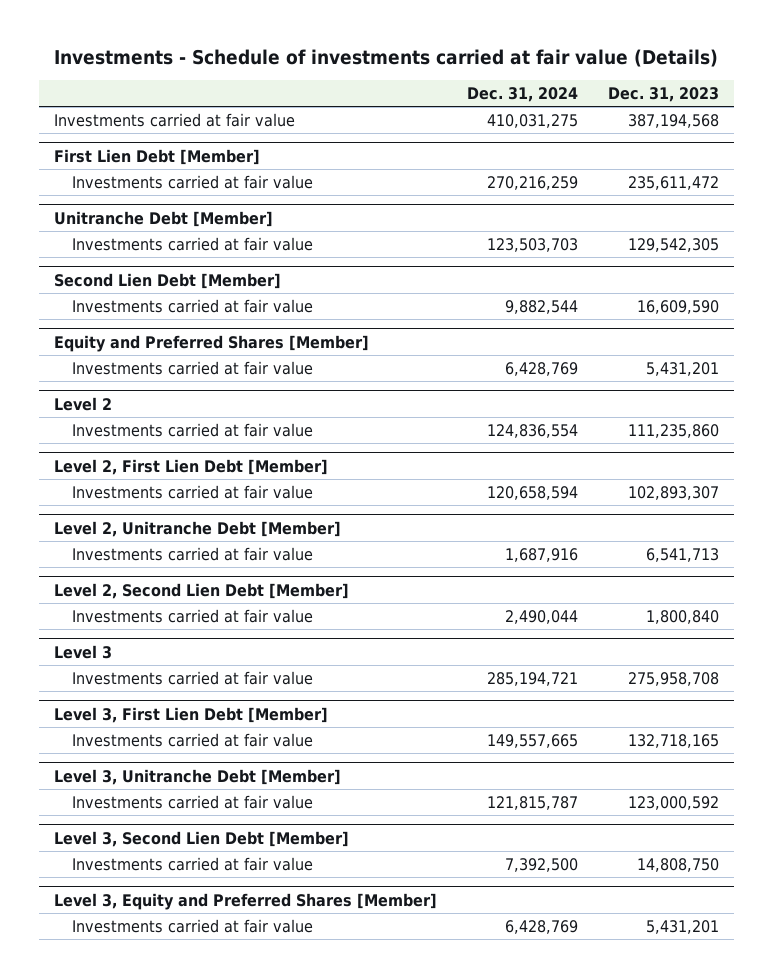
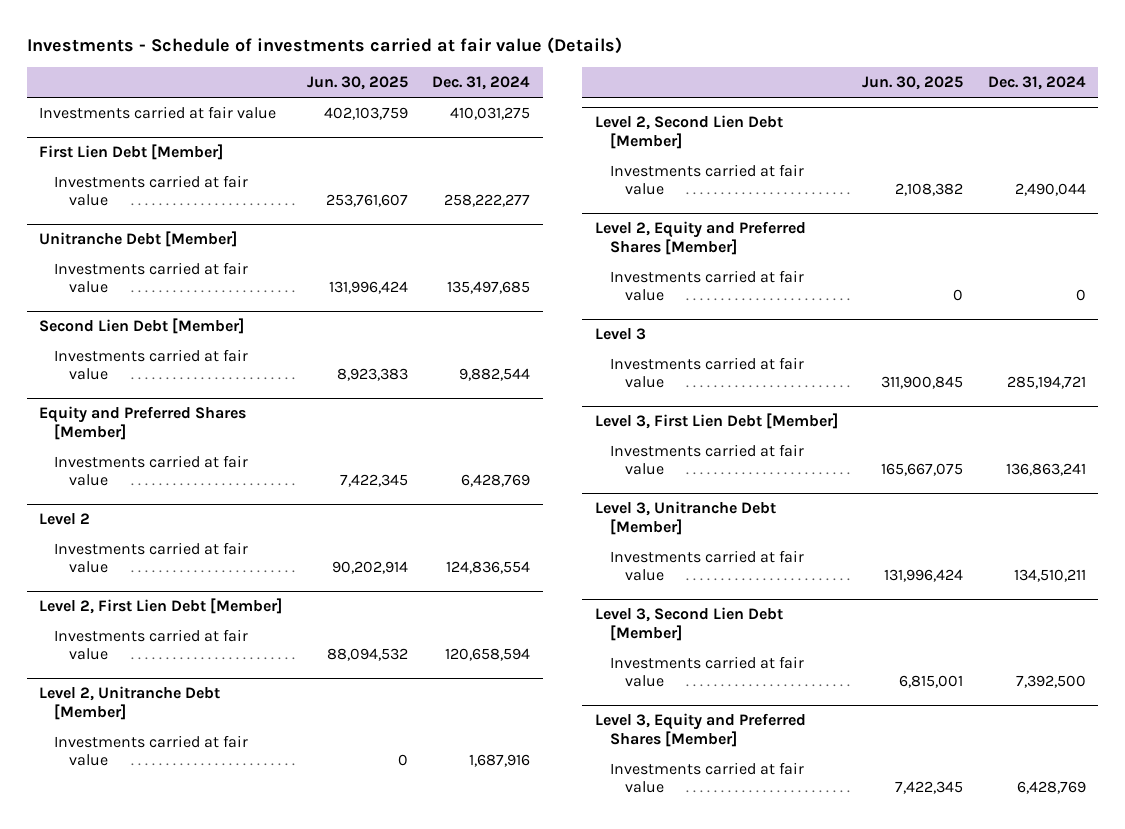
[607,86,719,102] Dec. 31, 2023 -> none
none -> [306,76,408,91] Jun. 30, 2025
[486,175,578,190] 270,216,259 -> [444,194,531,208] 258,222,277
[486,237,578,252] 123,503,703 -> [447,281,531,295] 135,497,685
none -> [594,221,806,255] Level 2, Equity and Preferred Shares [Member]
none -> [609,269,804,302] Investments carried at fair value
[486,733,578,748] 149,557,665 -> [1005,463,1086,477] 136,863,241
[486,795,578,810] 121,815,787 -> [1013,569,1086,583] 134,510,211

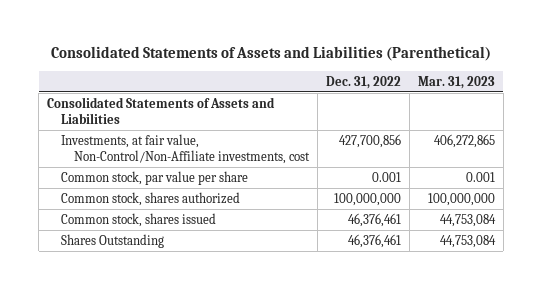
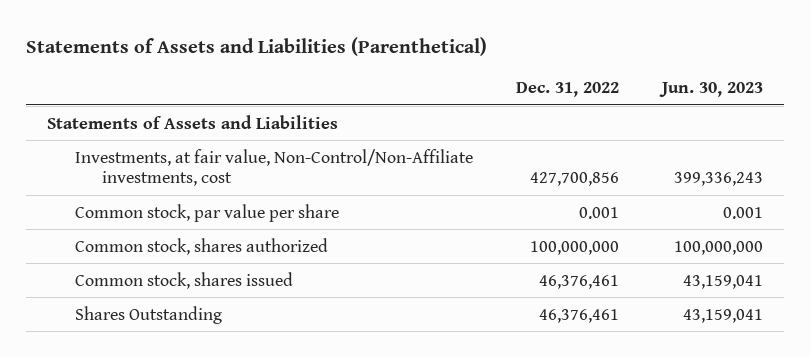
[50,46,491,62] Consolidated Statements of Assets and Liabilities (Parenthetical) -> [25,37,487,57] Statements of Assets and Liabilities (Parenthetical)
[417,75,495,89] Mar. 31, 2023 -> none
none -> [658,81,763,97] Jun. 30, 2023
[47,96,276,124] Consolidated Statements of Assets and Liabilities -> [47,114,339,129] Statements of Assets and Liabilities

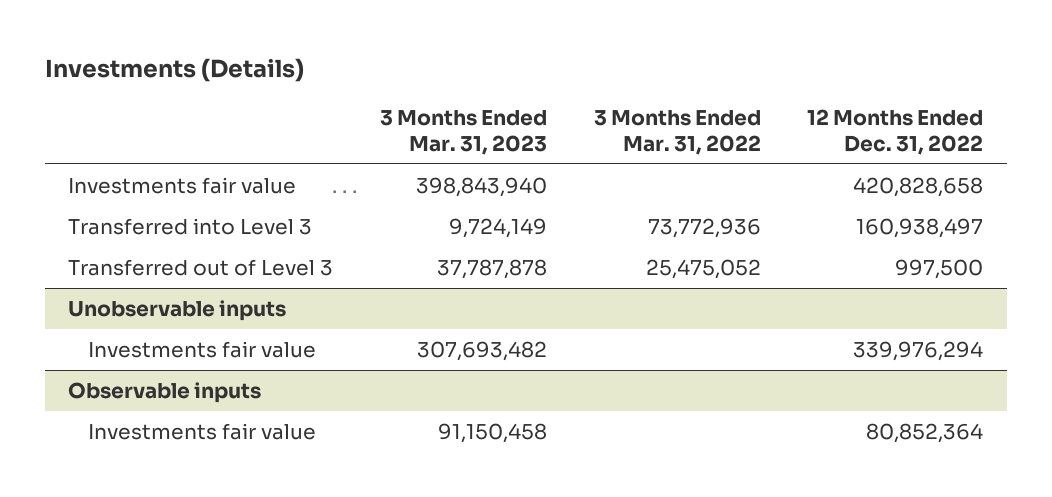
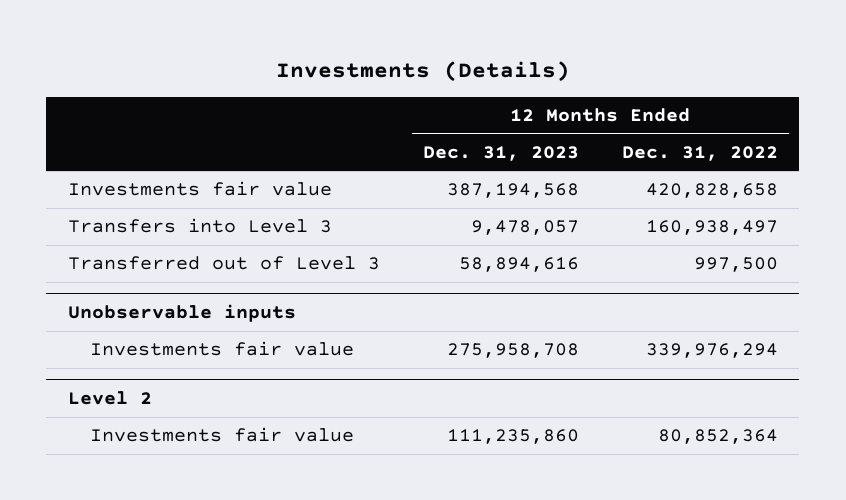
[380,110,548,155] 3 Months Ended Mar. 31, 2023 -> none
[593,110,761,155] 3 Months Ended Mar. 31, 2022 -> none
none -> [422,145,579,161] Dec. 31, 2023
[68,218,313,236] Transferred into Level 3 -> [67,218,332,234] Transfers into Level 3
[68,382,262,404] Observable inputs -> none
none -> [67,391,152,406] Level 2

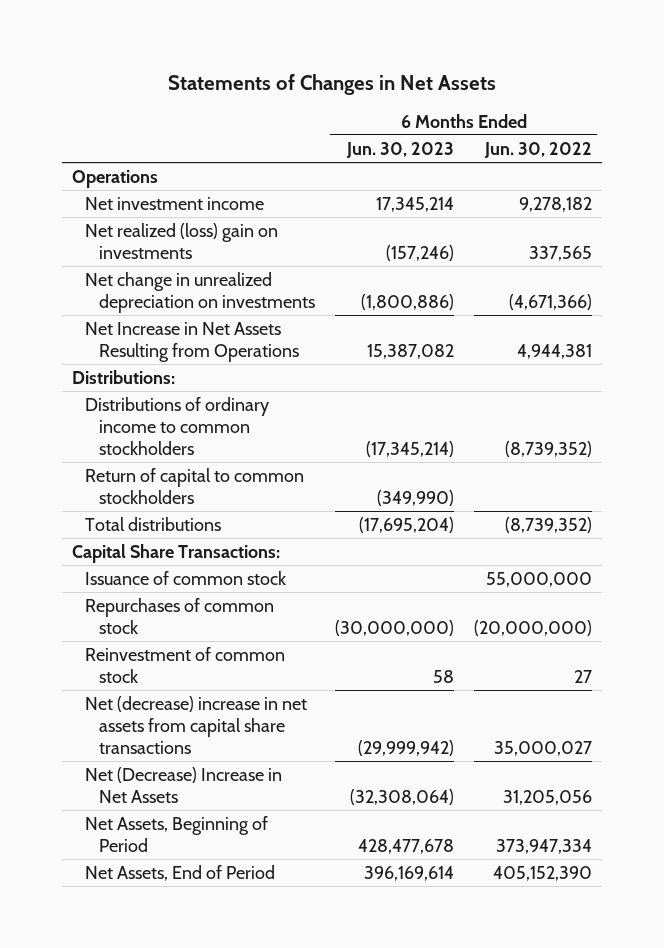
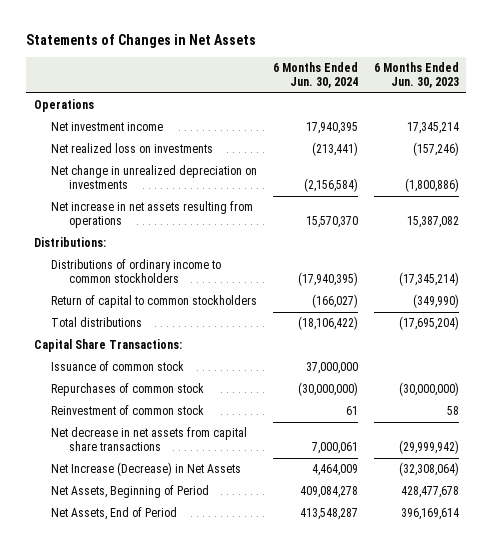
[484,141,593,158] Jun. 30, 2022 -> none
none -> [272,62,358,89] 6 Months Ended Jun. 30, 2024
[85,222,279,259] Net realized (loss) gain on investments -> [51,143,214,154] Net realized loss on investments
[85,321,299,362] Net Increase in Net Assets Resulting from Operations -> [51,201,254,229] Net increase in net assets resulting from operations
[85,695,308,754] Net (decrease) increase in net assets from capital share transactions -> [51,427,248,452] Net decrease in net assets from capital share transactions
[85,766,283,803] Net (Decrease) Increase in Net Assets -> [51,462,242,477] Net Increase (Decrease) in Net Assets

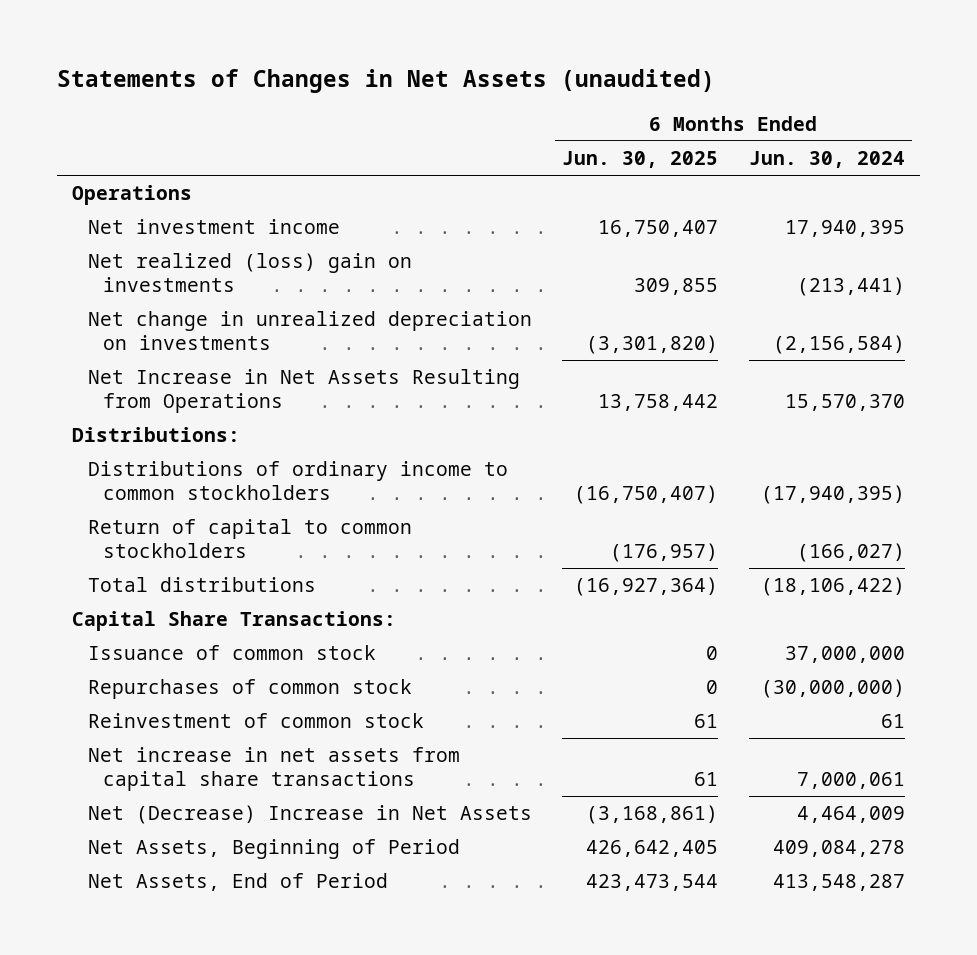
[25,33,256,48] Statements of Changes in Net Assets -> [56,68,715,93] Statements of Changes in Net Assets (unaudited)
[373,62,459,89] 6 Months Ended Jun. 30, 2023 -> none
none -> [562,151,719,169] Jun. 30, 2025
[51,143,214,154] Net realized loss on investments -> [87,253,412,292] Net realized (loss) gain on investments
[51,201,254,229] Net increase in net assets resulting from operations -> [87,369,520,413] Net Increase in Net Assets Resulting from Operations
[51,427,248,452] Net decrease in net assets from capital share transactions -> [87,747,460,791] Net increase in net assets from capital share transactions
[51,462,242,477] Net Increase (Decrease) in Net Assets -> [87,805,532,825] Net (Decrease) Increase in Net Assets

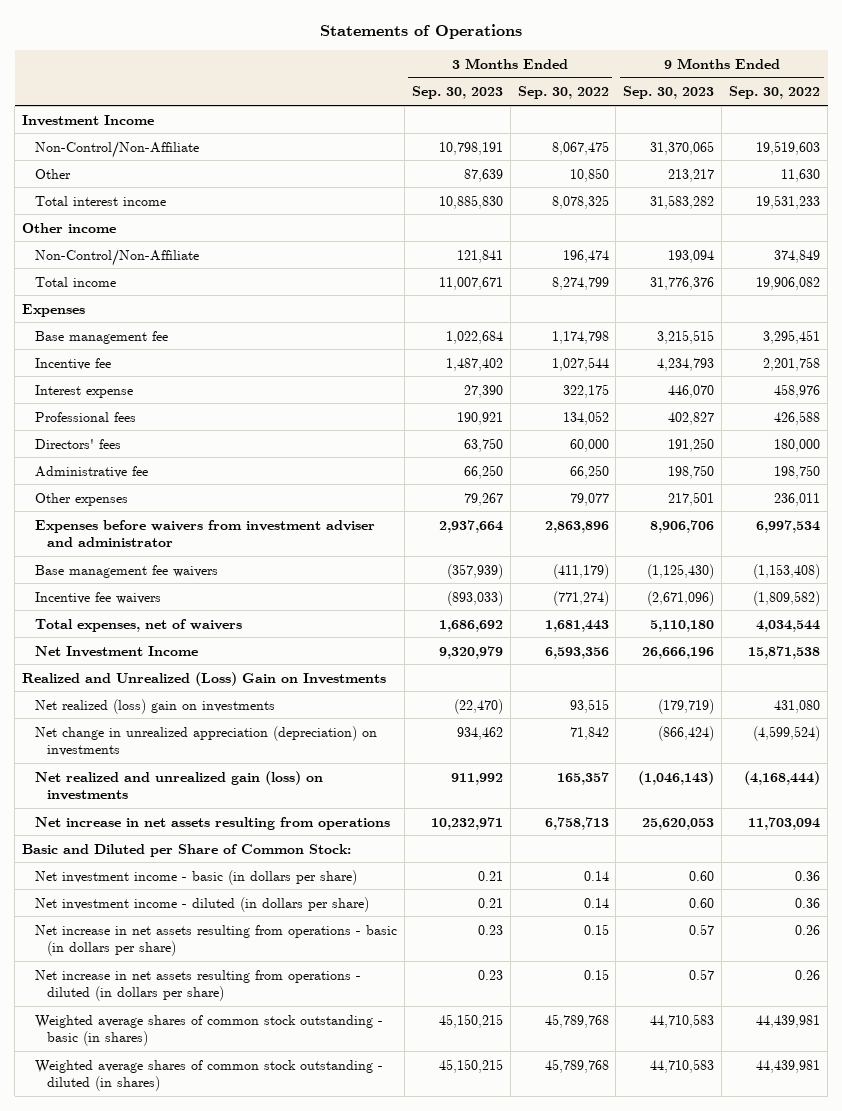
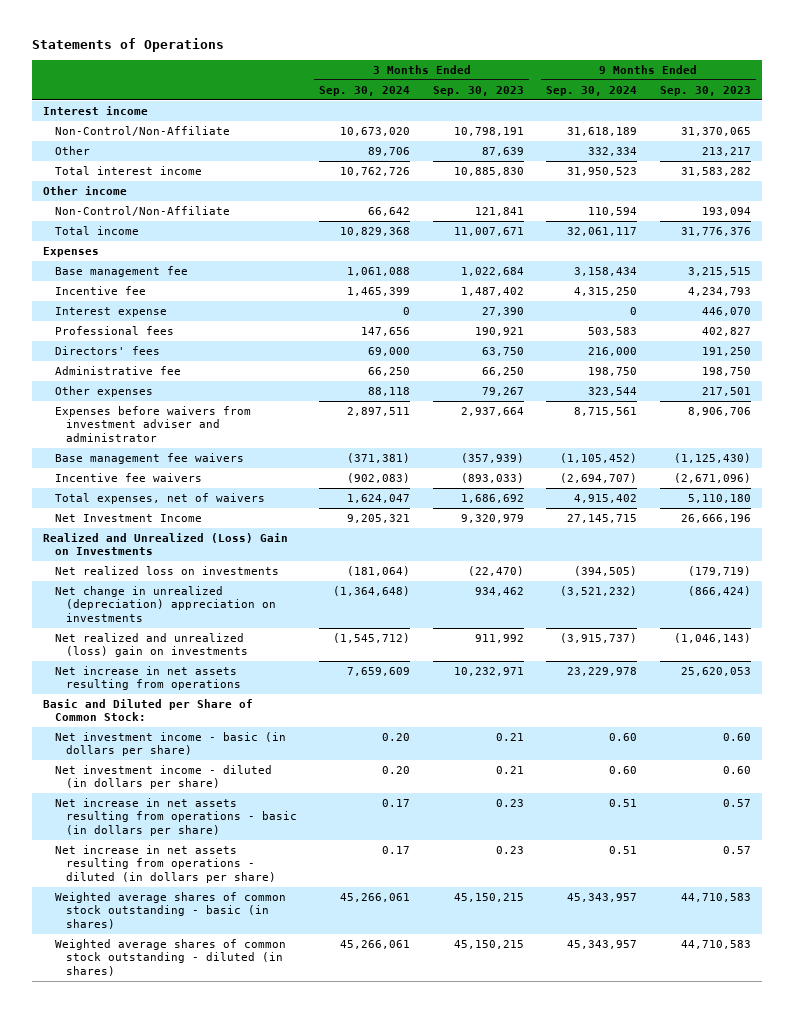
[517,86,609,100] Sep. 30, 2022 -> none
[729,86,821,100] Sep. 30, 2022 -> none
none -> [319,85,411,96] Sep. 30, 2024
none -> [546,85,638,96] Sep. 30, 2024
[22,114,155,126] Investment Income -> [43,105,149,115] Interest income
[34,698,275,714] Net realized (loss) gain on investments -> [54,565,279,575] Net realized loss on investments
[34,725,377,756] Net change in unrealized appreciation (depreciation) on investments -> [54,585,276,622] Net change in unrealized (depreciation) appreciation on investments
[34,770,323,800] Net realized and unrealized gain (loss) on investments -> [54,632,248,658] Net realized and unrealized (loss) gain on investments

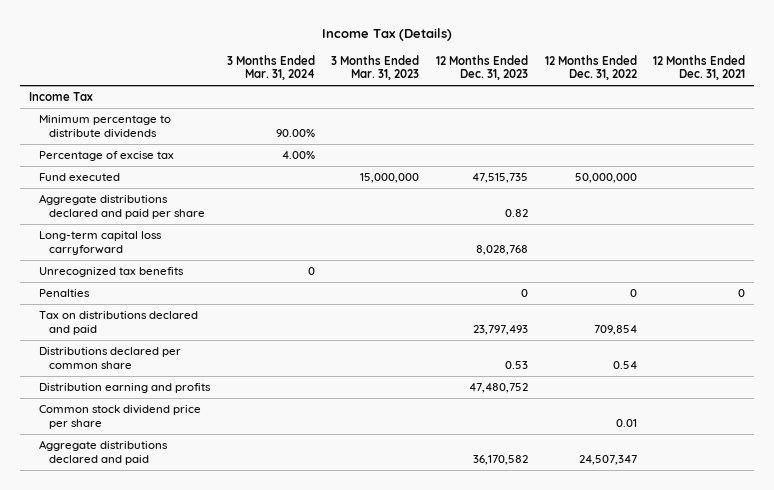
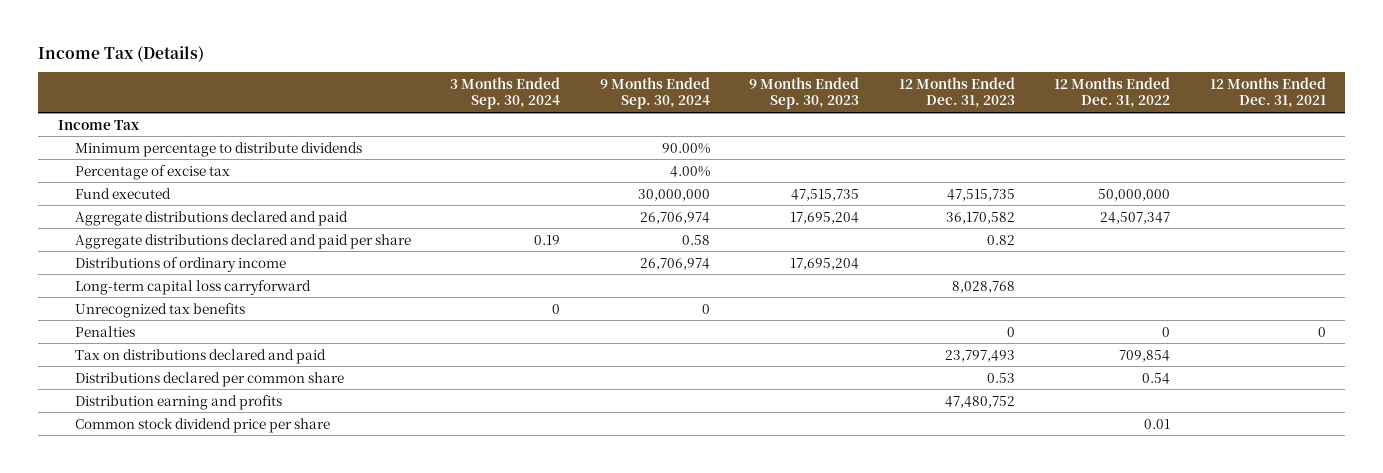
[226,54,315,81] 3 Months Ended Mar. 31, 2024 -> none
[331,54,420,81] 3 Months Ended Mar. 31, 2023 -> none
none -> [450,76,561,110] 3 Months Ended Sep. 30, 2024
none -> [599,76,710,110] 9 Months Ended Sep. 30, 2024
none -> [749,76,860,110] 9 Months Ended Sep. 30, 2023
[38,440,168,465] Aggregate distributions declared and paid -> [74,210,348,226] Aggregate distributions declared and paid
none -> [74,256,286,272] Distributions of ordinary income

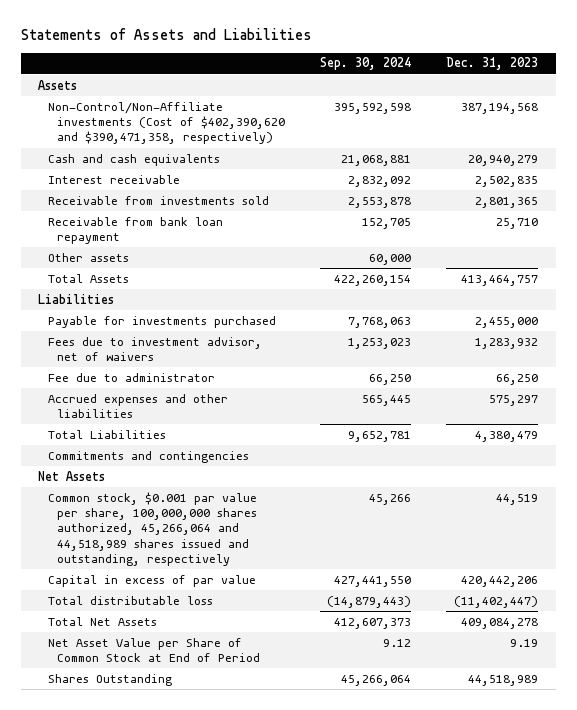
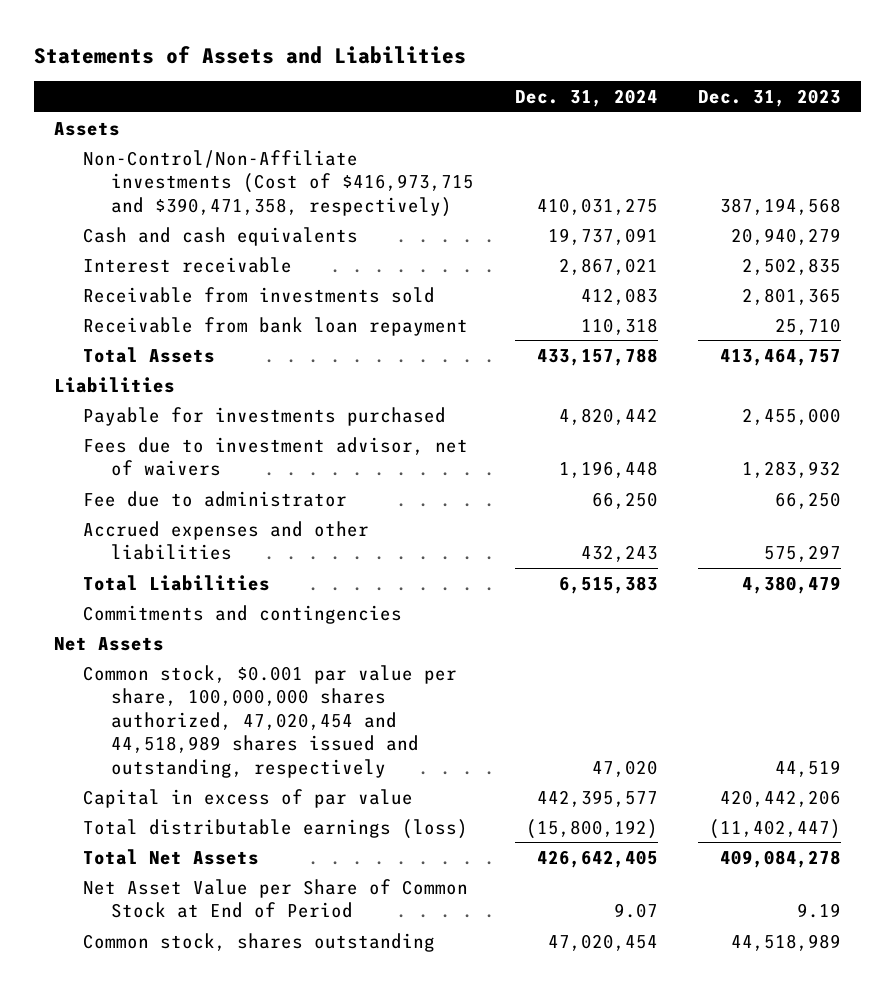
[320,57,412,71] Sep. 30, 2024 -> none
none -> [514,88,658,107] Dec. 31, 2024
[47,101,286,145] Non-Control/Non-Affiliate investments (Cost of $402,390,620 and $390,471,358, respectively) -> [82,149,475,217] Non-Control/Non-Affiliate investments (Cost of $416,973,715 and $390,471,358, respectively)
[47,252,129,262] Other assets -> none
[47,491,258,566] Common stock, $0.001 par value per share, 100,000,000 shares authorized, 45,266,064 and 44,518,989 shares issued and outstanding, respectively -> [82,664,457,778] Common stock, $0.001 par value per share, 100,000,000 shares authorized, 47,020,454 and 44,518,989 shares issued and outstanding, respectively
[47,595,213,605] Total distributable loss -> [82,818,468,839] Total distributable earnings (loss)
[47,673,172,686] Shares Outstanding -> [82,932,435,952] Common stock, shares outstanding

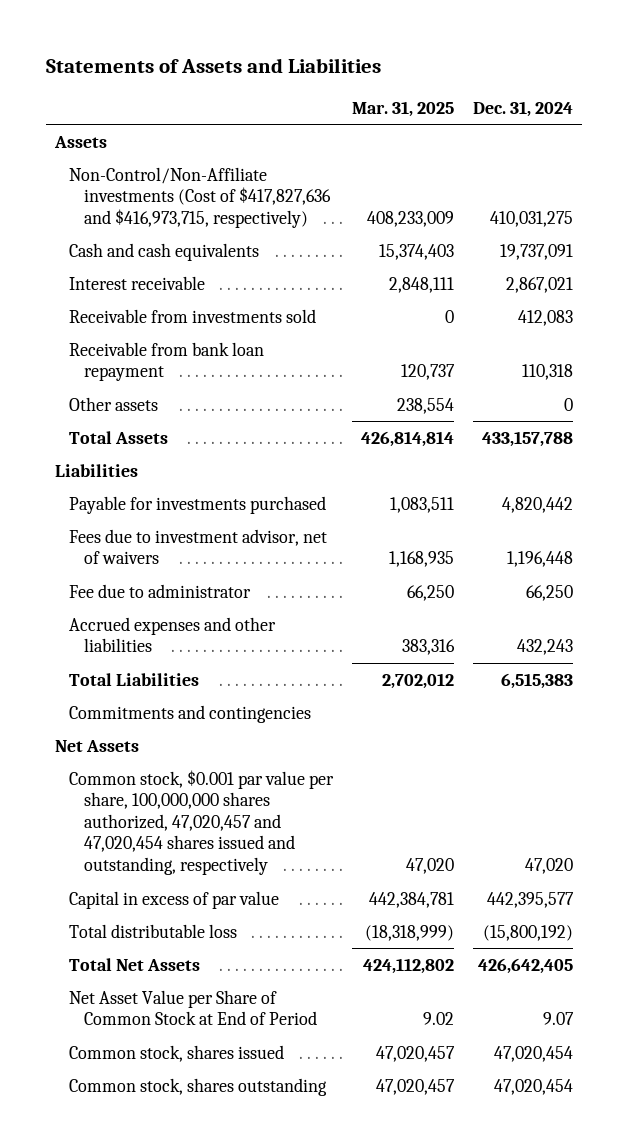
[698,88,842,107] Dec. 31, 2023 -> none
none -> [352,100,455,117] Mar. 31, 2025
[82,149,475,217] Non-Control/Non-Affiliate investments (Cost of $416,973,715 and $390,471,358, respectively) -> [69,166,331,228] Non-Control/Non-Affiliate investments (Cost of $417,827,636 and $416,973,715, respectively)
none -> [69,396,159,411] Other assets
[82,664,457,778] Common stock, $0.001 par value per share, 100,000,000 shares authorized, 47,020,454 and 44,518,989 shares issued and outstanding, respectively -> [69,769,335,875] Common stock, $0.001 par value per share, 100,000,000 shares authorized, 47,020,457 and 47,020,454 shares issued and outstanding, respectively
[82,818,468,839] Total distributable earnings (loss) -> [69,923,238,938] Total distributable loss
none -> [69,1044,285,1062] Common stock, shares issued

